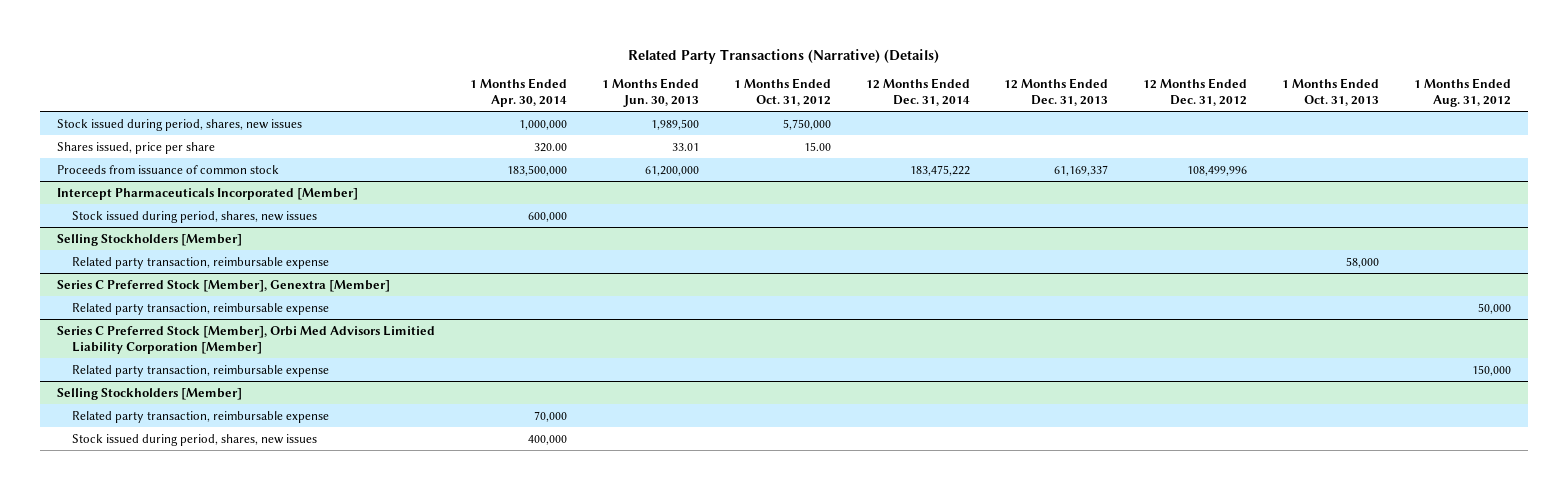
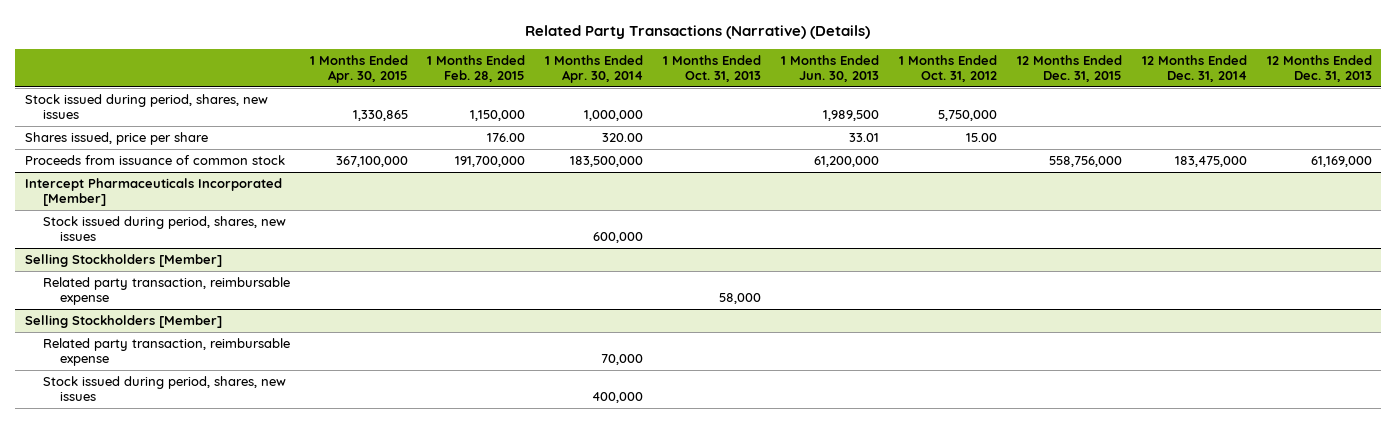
[1143,78,1248,106] 12 Months Ended Dec. 31, 2012 -> none
[1413,78,1511,107] 1 Months Ended Aug. 31, 2012 -> none
none -> [309,54,408,84] 1 Months Ended Apr. 30, 2015
none -> [427,54,526,83] 1 Months Ended Feb. 28, 2015
none -> [1016,54,1122,83] 12 Months Ended Dec. 31, 2015
[909,164,970,176] 183,475,222 -> [1174,156,1247,168] 183,475,000
[1054,164,1109,176] 61,169,337 -> [1310,156,1372,168] 61,169,000
[57,279,391,292] Series C Preferred Stock [Member], Genextra [Member] -> none
[72,302,330,315] Related party transaction, reimbursable expense -> none
[57,325,436,354] Series C Preferred Stock [Member], Orbi Med Advisors Limitied Liability Corporation [Member] -> none
[72,364,330,377] Related party transaction, reimbursable expense -> none

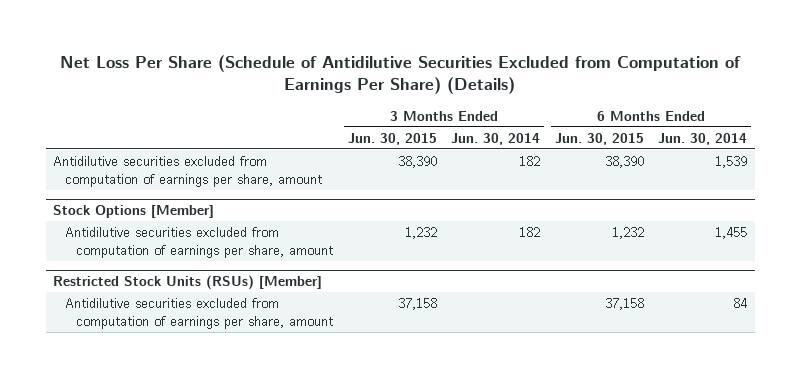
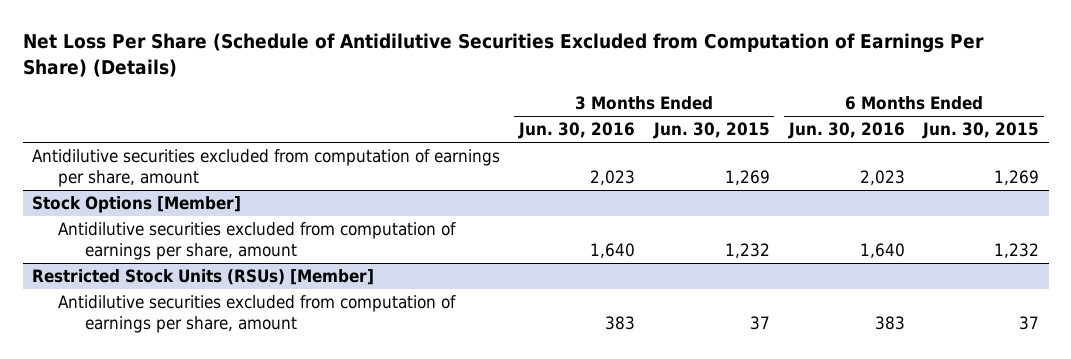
[451,132,541,145] Jun. 30, 2014 -> none
[658,132,748,145] Jun. 30, 2014 -> none
none -> [517,122,635,140] Jun. 30, 2016
none -> [787,122,905,140] Jun. 30, 2016
[397,155,437,168] 38,390 -> [724,170,770,186] 1,269
[604,155,644,168] 38,390 -> [994,170,1040,186] 1,269
[397,297,437,310] 37,158 -> [749,316,770,331] 37
[604,297,644,310] 37,158 -> [1019,316,1040,331] 37

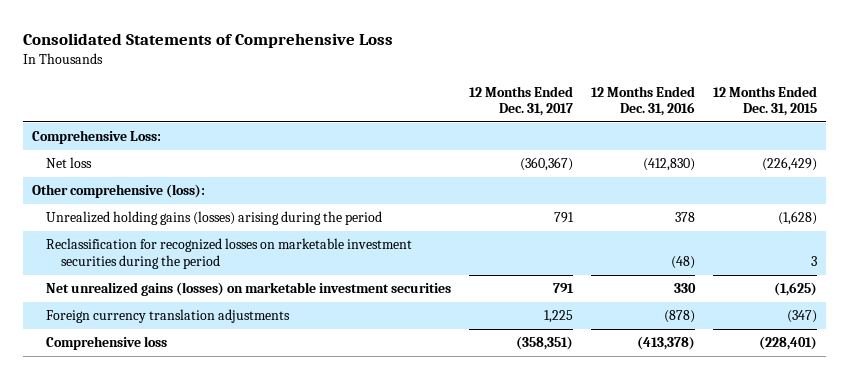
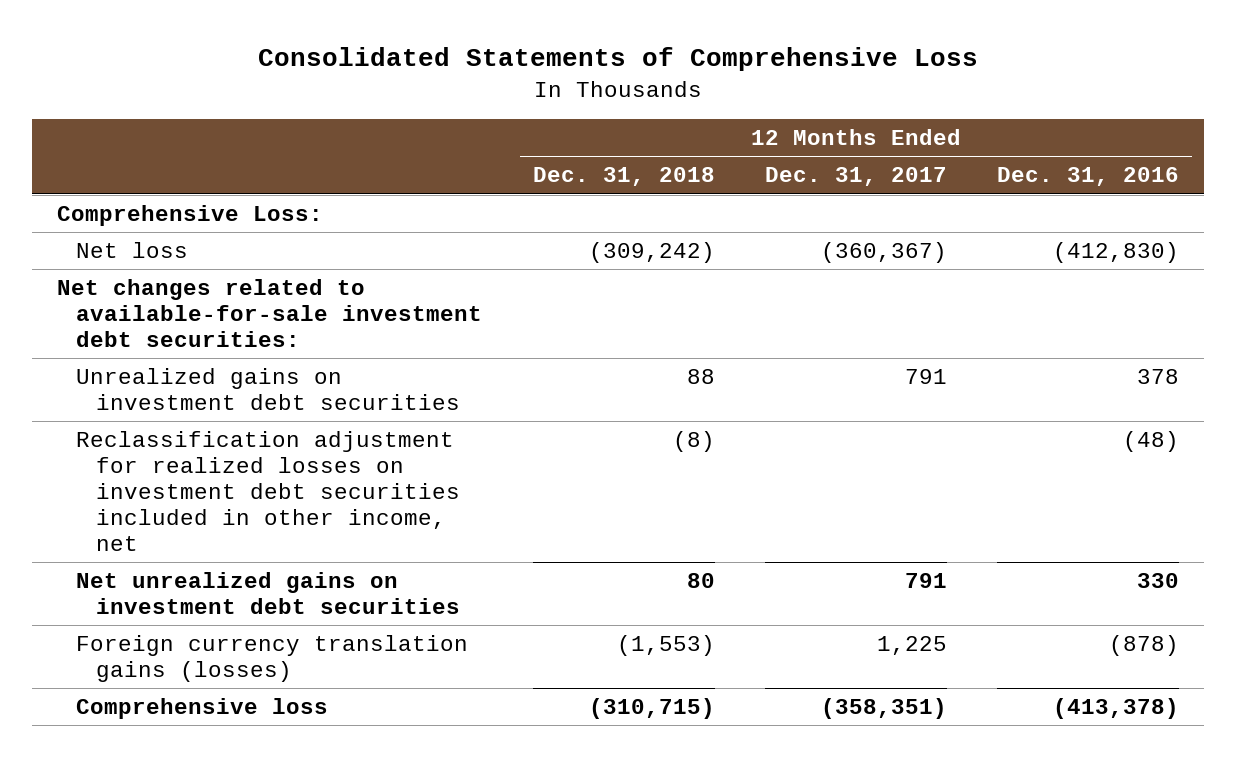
[712,85,817,117] 12 Months Ended Dec. 31, 2015 -> none
none -> [532,167,715,187] Dec. 31, 2018
[31,184,205,199] Other comprehensive (loss): -> none
none -> [56,278,483,348] Net changes related to available-for-sale investment debt securities:
[46,211,383,226] Unrealized holding gains (losses) arising during the period -> [76,367,460,411] Unrealized gains on investment debt securities
[46,238,413,269] Reclassification for recognized losses on marketable investment securities during the period -> [76,430,460,552] Reclassification adjustment for realized losses on investment debt securities included in other income, net
[46,282,452,297] Net unrealized gains (losses) on marketable investment securities -> [76,571,460,615] Net unrealized gains on investment debt securities
[46,309,291,324] Foreign currency translation adjustments -> [76,634,469,683] Foreign currency translation gains (losses)

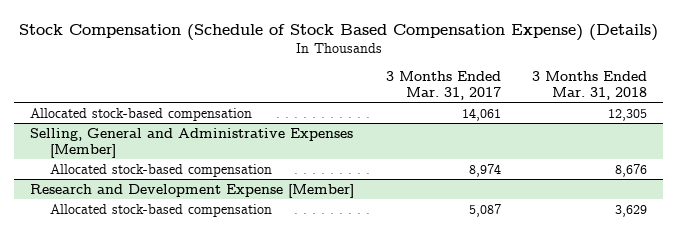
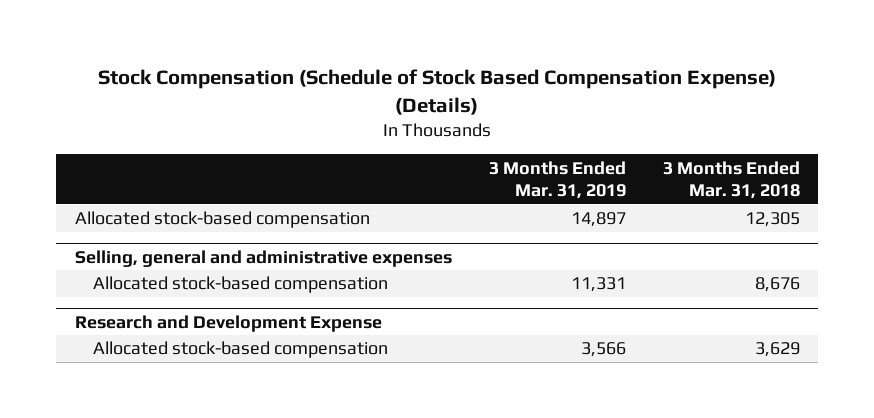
[385,71,501,101] 3 Months Ended Mar. 31, 2017 -> none
none -> [488,160,626,200] 3 Months Ended Mar. 31, 2019
[29,127,353,158] Selling, General and Administrative Expenses [Member] -> [74,249,452,267] Selling, general and administrative expenses
[29,183,354,198] Research and Development Expense [Member] -> [74,314,382,332] Research and Development Expense

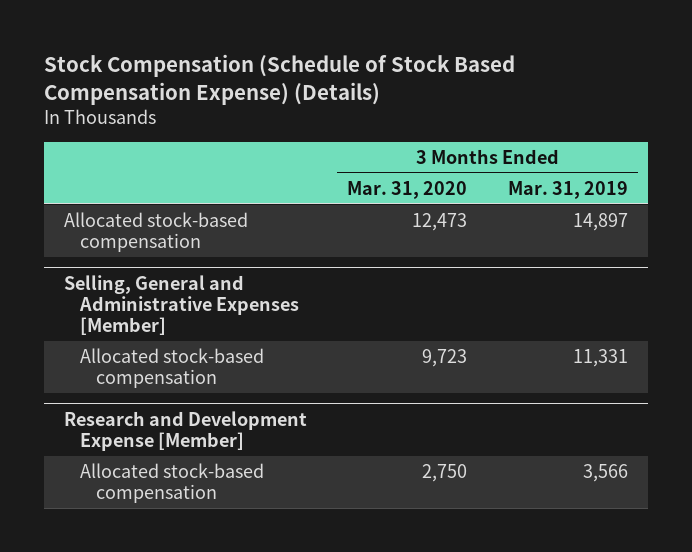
[662,160,800,200] 3 Months Ended Mar. 31, 2018 -> none
none -> [347,180,468,199] Mar. 31, 2020
[74,249,452,267] Selling, general and administrative expenses -> [64,274,300,336] Selling, General and Administrative Expenses [Member]
[74,314,382,332] Research and Development Expense -> [64,410,308,451] Research and Development Expense [Member]

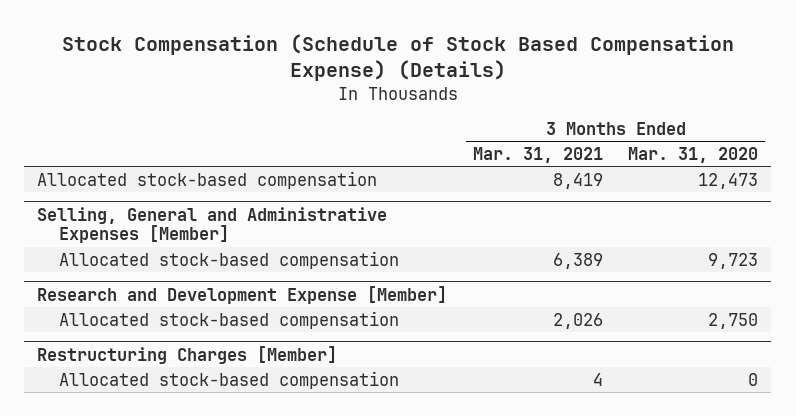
[507,180,628,199] Mar. 31, 2019 -> none
none -> [472,147,603,164] Mar. 31, 2021
none -> [37,345,338,364] Restructuring Charges [Member]
none -> [58,370,399,389] Allocated stock-based compensation

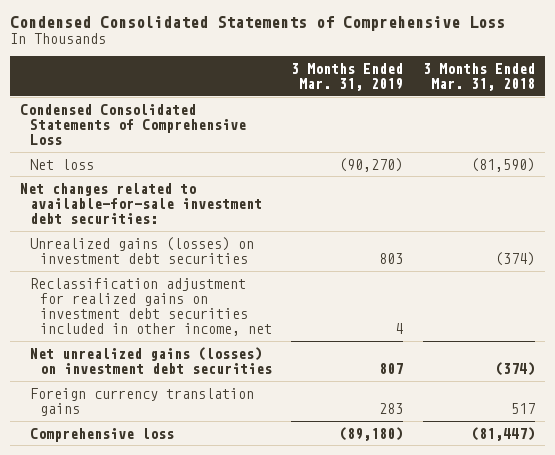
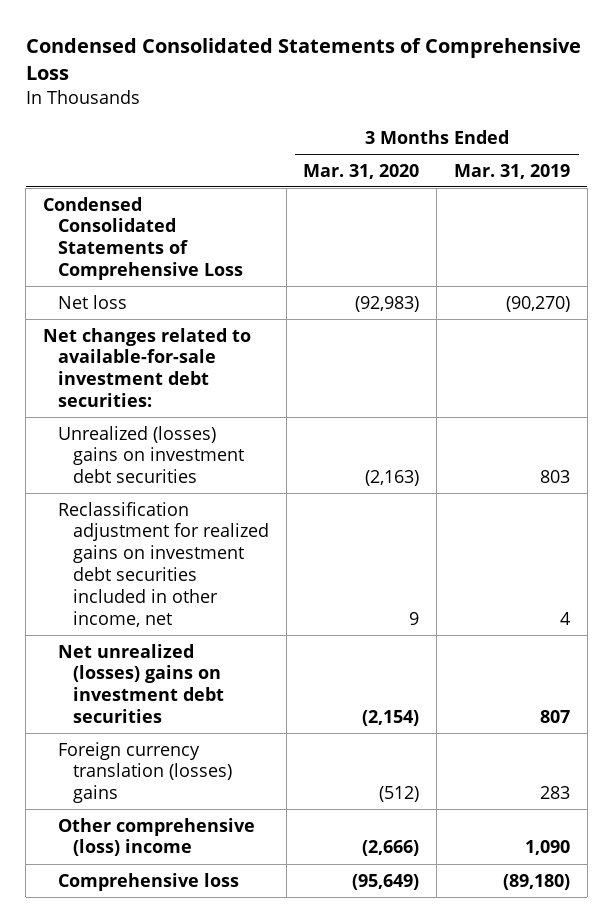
[423,62,536,91] 3 Months Ended Mar. 31, 2018 -> none
none -> [303,163,420,179] Mar. 31, 2020
[29,236,254,264] Unrealized gains (losses) on investment debt securities -> [57,425,244,484] Unrealized (losses) gains on investment debt securities
[29,346,272,374] Net unrealized gains (losses) on investment debt securities -> [57,643,224,723] Net unrealized (losses) gains on investment debt securities
[29,387,254,416] Foreign currency translation gains -> [57,741,232,804] Foreign currency translation (losses) gains
none -> [57,817,255,857] Other comprehensive (loss) income

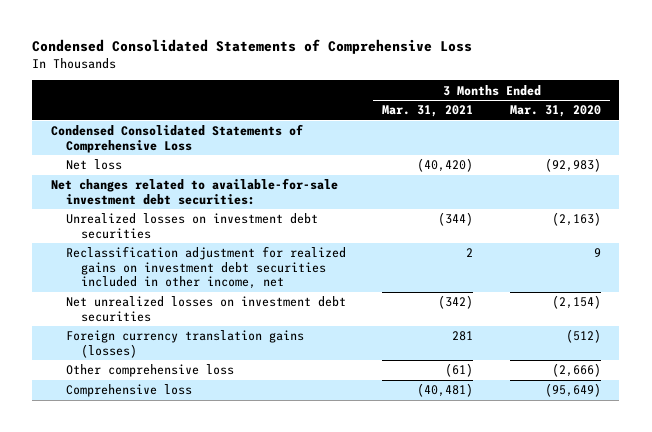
[454,163,571,179] Mar. 31, 2019 -> none
none -> [382,105,474,118] Mar. 31, 2021
[57,425,244,484] Unrealized (losses) gains on investment debt securities -> [65,213,318,239] Unrealized losses on investment debt securities
[57,643,224,723] Net unrealized (losses) gains on investment debt securities -> [65,296,346,322] Net unrealized losses on investment debt securities
[57,741,232,804] Foreign currency translation (losses) gains -> [65,330,304,358] Foreign currency translation gains (losses)
[57,817,255,857] Other comprehensive (loss) income -> [65,364,234,378] Other comprehensive loss

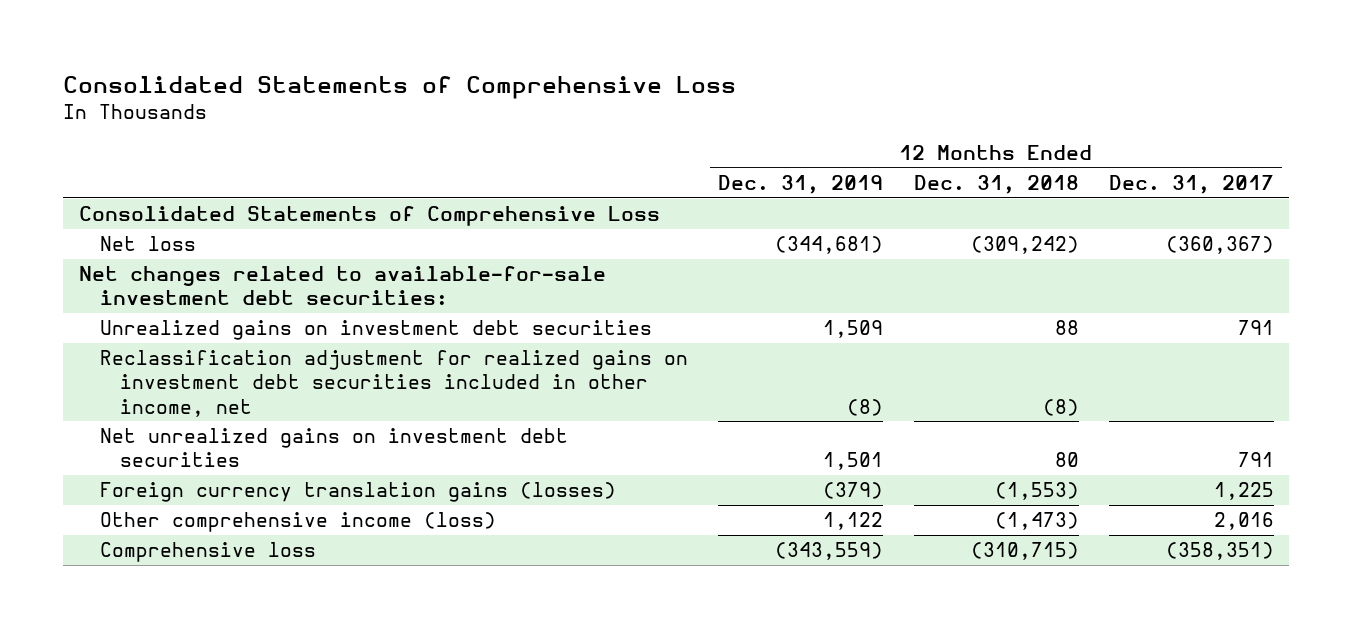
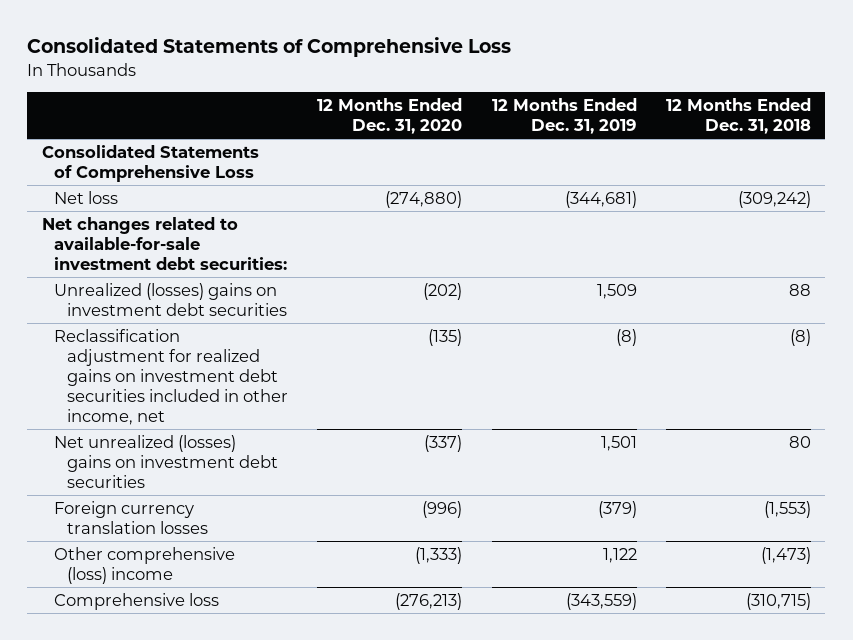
[1109,174,1275,194] Dec. 31, 2017 -> none
none -> [317,98,463,135] 12 Months Ended Dec. 31, 2020
[99,320,652,341] Unrealized gains on investment debt securities -> [54,282,288,316] Unrealized (losses) gains on investment debt securities
[99,428,568,468] Net unrealized gains on investment debt securities -> [54,434,279,488] Net unrealized (losses) gains on investment debt securities
[99,482,616,503] Foreign currency translation gains (losses) -> [54,500,209,534] Foreign currency translation losses
[99,512,496,533] Other comprehensive income (loss) -> [54,546,236,584] Other comprehensive (loss) income

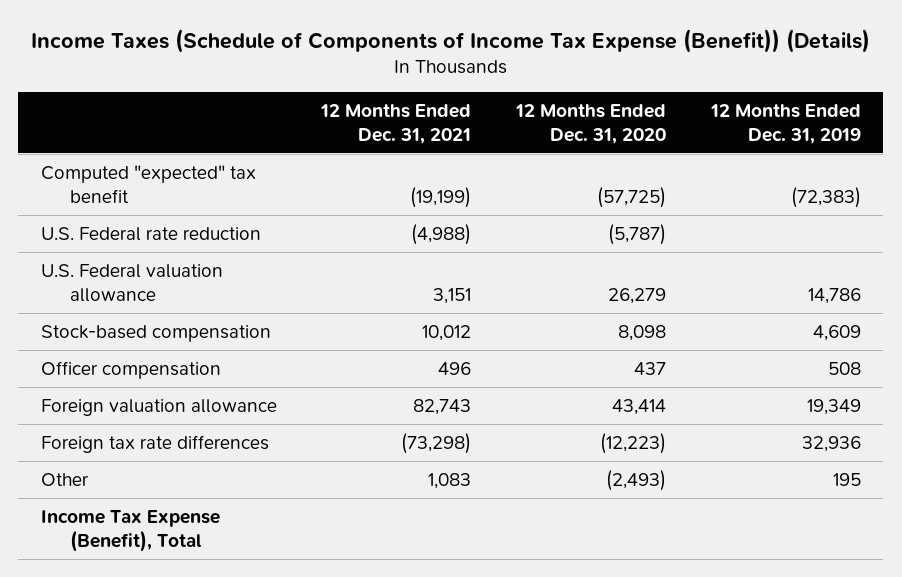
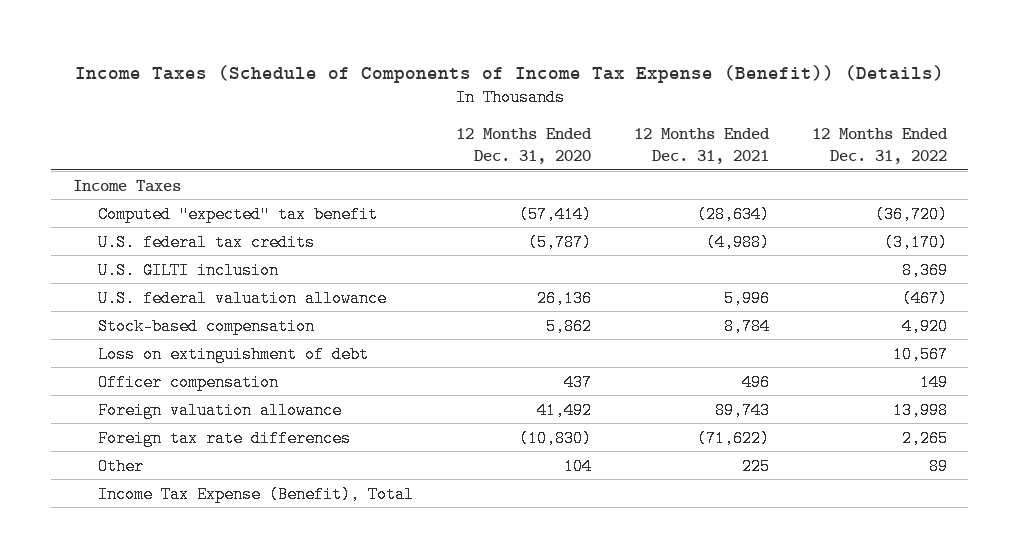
[709,103,861,144] 12 Months Ended Dec. 31, 2019 -> none
none -> [811,128,948,164] 12 Months Ended Dec. 31, 2022
none -> [72,179,181,192] Income Taxes
[410,186,472,208] (19,199) -> [696,205,770,223] (28,634)
[597,186,667,208] (57,725) -> [518,205,592,223] (57,414)
[40,227,261,242] U.S. Federal rate reduction -> [97,233,315,251] U.S. federal tax credits
none -> [97,261,279,279] U.S. GILTI inclusion
[40,264,223,302] U.S. Federal valuation allowance -> [97,289,387,307] U.S. federal valuation allowance
[433,287,472,304] 3,151 -> [723,289,770,307] 5,996
[608,287,667,304] 26,279 -> [536,289,592,307] 26,136
[422,325,472,342] 10,012 -> [723,317,770,335] 8,784
[618,325,667,342] 8,098 -> [545,317,592,335] 5,862
none -> [97,345,369,363] Loss on extinguishment of debt
[413,399,472,416] 82,743 -> [714,401,770,419] 89,743
[612,399,667,416] 43,414 -> [536,401,592,419] 41,492
[401,433,472,455] (73,298) -> [696,429,770,447] (71,622)
[600,433,667,455] (12,223) -> [518,429,592,447] (10,830)
[428,473,472,490] 1,083 -> [741,457,770,475] 225
[606,470,667,492] (2,493) -> [563,457,592,475] 104

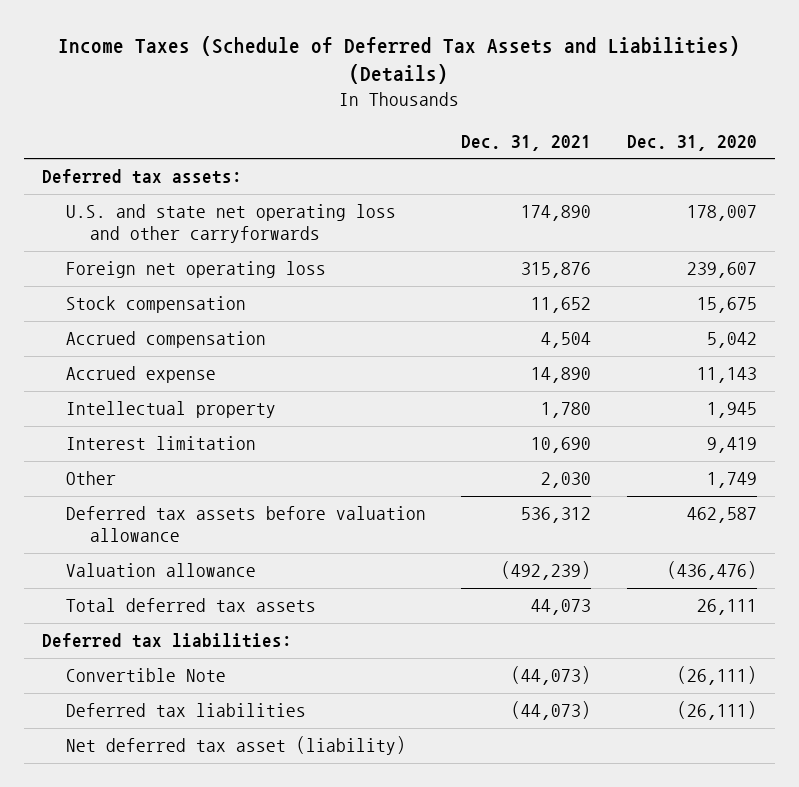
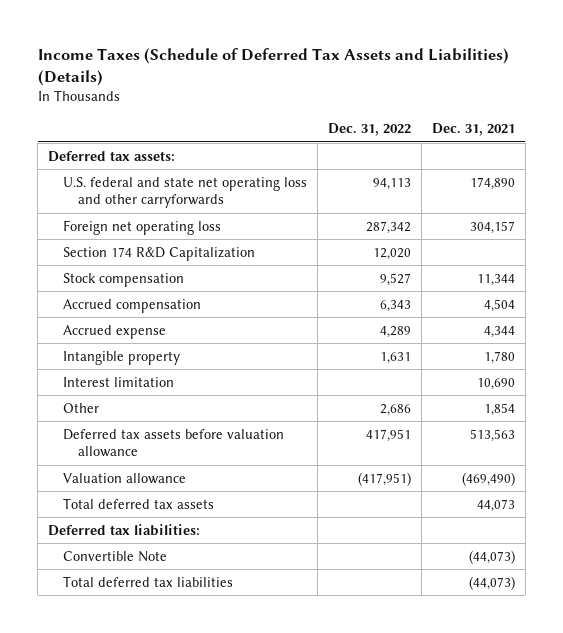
[627,134,758,151] Dec. 31, 2020 -> none
none -> [327,123,411,137] Dec. 31, 2022
[65,204,396,244] U.S. and state net operating loss and other carryforwards -> [62,176,307,209] U.S. federal and state net operating loss and other carryforwards
[521,262,592,279] 315,876 -> [469,220,515,234] 304,157
none -> [62,246,255,261] Section 174 R&D Capitalization
[531,297,592,314] 11,652 -> [476,273,515,286] 11,344
[531,367,592,384] 14,890 -> [483,325,515,338] 4,344
[65,401,276,419] Intellectual property -> [62,350,180,365] Intangible property
[541,472,592,489] 2,030 -> [483,402,515,416] 1,854
[521,507,592,524] 536,312 -> [469,428,515,442] 513,563
[501,561,592,581] (492,239) -> [461,471,515,486] (469,490)
[65,736,406,756] Net deferred tax asset (liability) -> none
[65,703,306,718] Deferred tax liabilities -> [62,575,233,587] Total deferred tax liabilities

